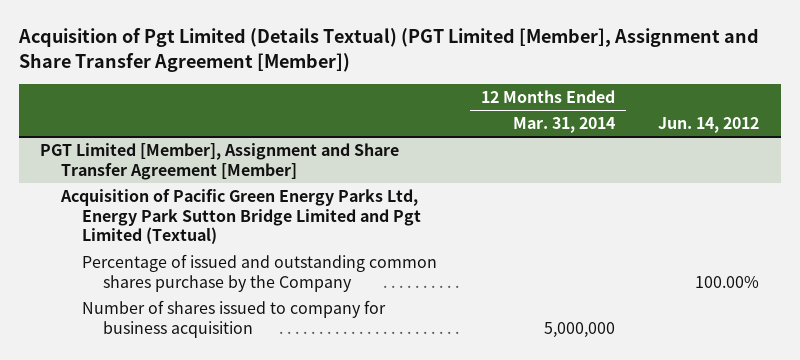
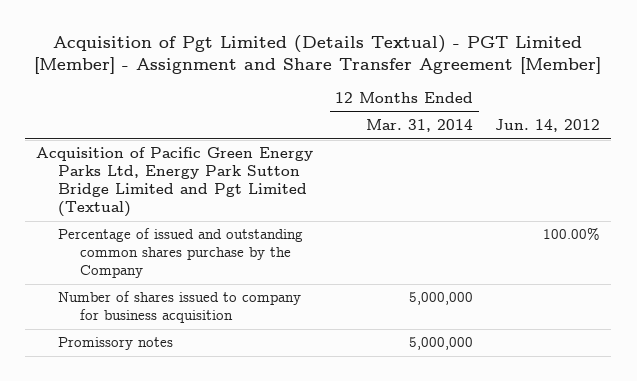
[17,28,759,72] Acquisition of Pgt Limited (Details Textual) (PGT Limited [Member], Assignment and Share Transfer Agreement [Member]) -> [34,34,602,75] Acquisition of Pgt Limited (Details Textual) - PGT Limited [Member] - Assignment and Share Transfer Agreement [Member]
[40,143,400,180] PGT Limited [Member], Assignment and Share Transfer Agreement [Member] -> none
none -> [58,337,174,351] Promissory notes

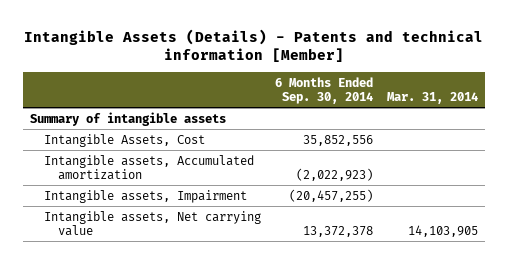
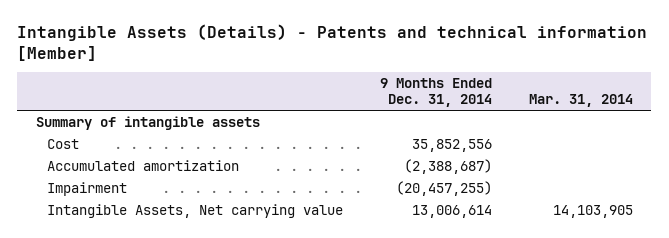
[274,76,373,105] 6 Months Ended Sep. 30, 2014 -> none
none -> [379,77,492,108] 9 Months Ended Dec. 31, 2014
[43,133,205,147] Intangible Assets, Cost -> [47,138,80,149] Cost
[43,154,254,181] Intangible assets, Accumulated amortization -> [47,159,240,171] Accumulated amortization
[43,189,247,203] Intangible assets, Impairment -> [47,181,128,196] Impairment
[43,210,261,237] Intangible assets, Net carrying value -> [47,203,344,218] Intangible Assets, Net carrying value

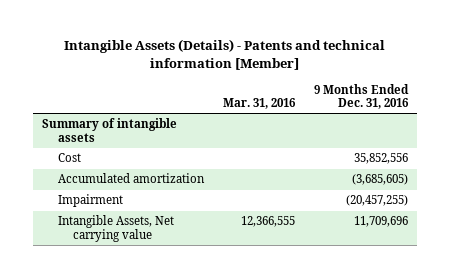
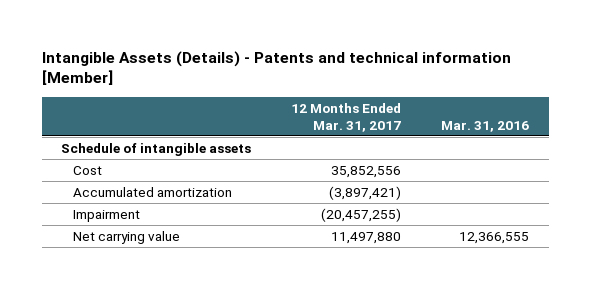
[313,83,409,109] 9 Months Ended Dec. 31, 2016 -> none
none -> [291,102,402,132] 12 Months Ended Mar. 31, 2017
[42,118,178,142] Summary of intangible assets -> [61,142,252,156] Schedule of intangible assets
[57,215,174,242] Intangible Assets, Net carrying value -> [72,230,180,244] Net carrying value

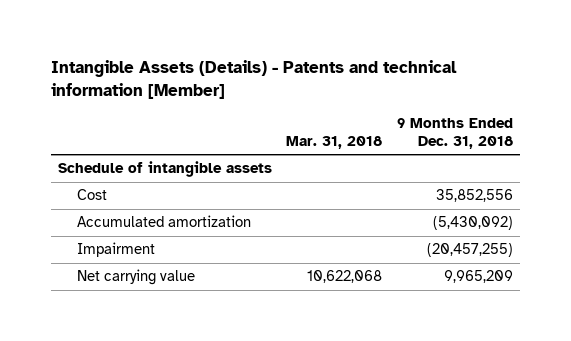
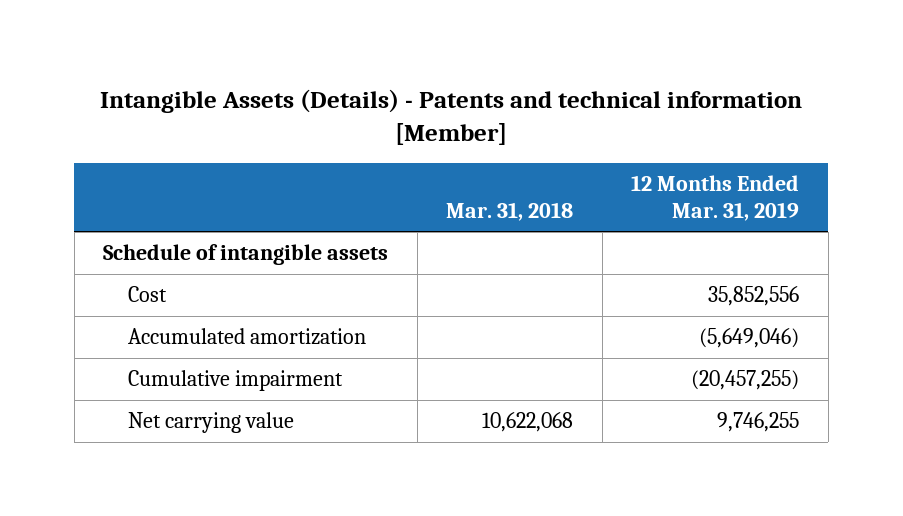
[397,118,514,149] 9 Months Ended Dec. 31, 2018 -> none
none -> [631,174,800,221] 12 Months Ended Mar. 31, 2019
[77,242,156,258] Impairment -> [127,370,343,392] Cumulative impairment

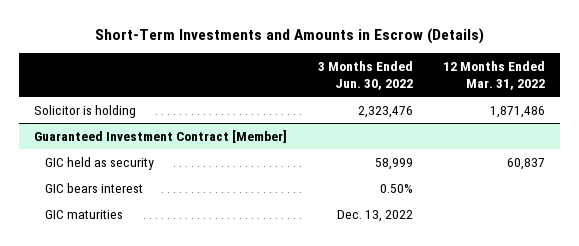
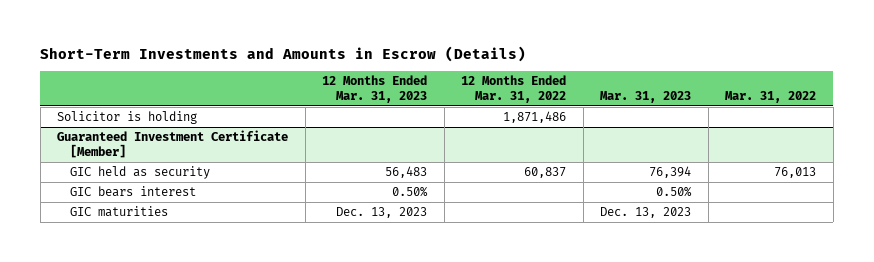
[317,61,413,91] 3 Months Ended Jun. 30, 2022 -> none
none -> [322,75,428,104] 12 Months Ended Mar. 31, 2023
none -> [600,91,692,104] Mar. 31, 2023
none -> [725,91,817,104] Mar. 31, 2022
[33,129,287,143] Guaranteed Investment Contract [Member] -> [57,130,289,158] Guaranteed Investment Certificate [Member]

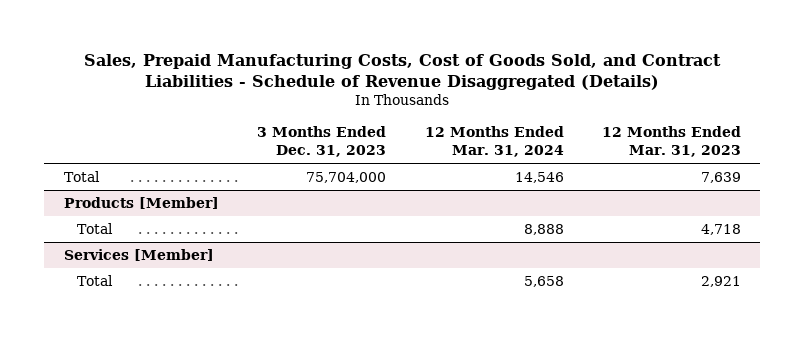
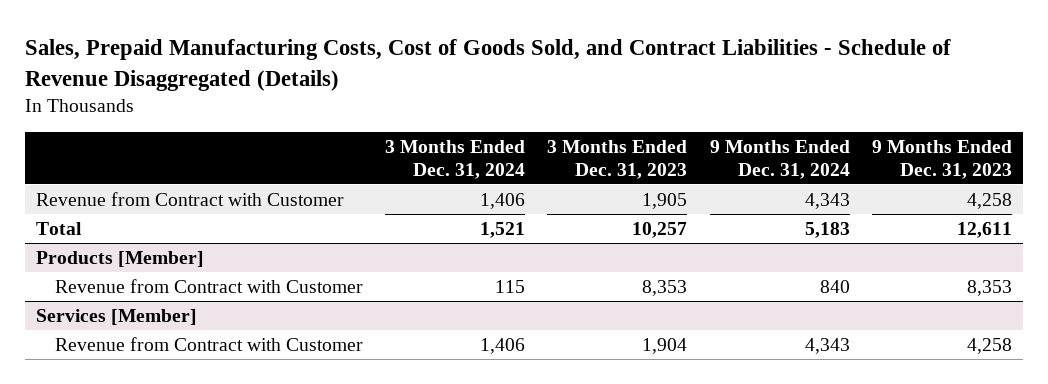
[424,126,564,158] 12 Months Ended Mar. 31, 2024 -> none
[602,126,742,158] 12 Months Ended Mar. 31, 2023 -> none
none -> [385,139,526,179] 3 Months Ended Dec. 31, 2024
none -> [709,139,850,179] 9 Months Ended Dec. 31, 2024
none -> [871,139,1012,179] 9 Months Ended Dec. 31, 2023
none -> [36,191,345,206] Revenue from Contract with Customer
[306,172,387,184] 75,704,000 -> [632,221,688,238] 10,257
[77,223,114,235] Total -> none
none -> [55,278,364,293] Revenue from Contract with Customer
[77,275,114,287] Total -> none
none -> [55,336,364,351] Revenue from Contract with Customer

